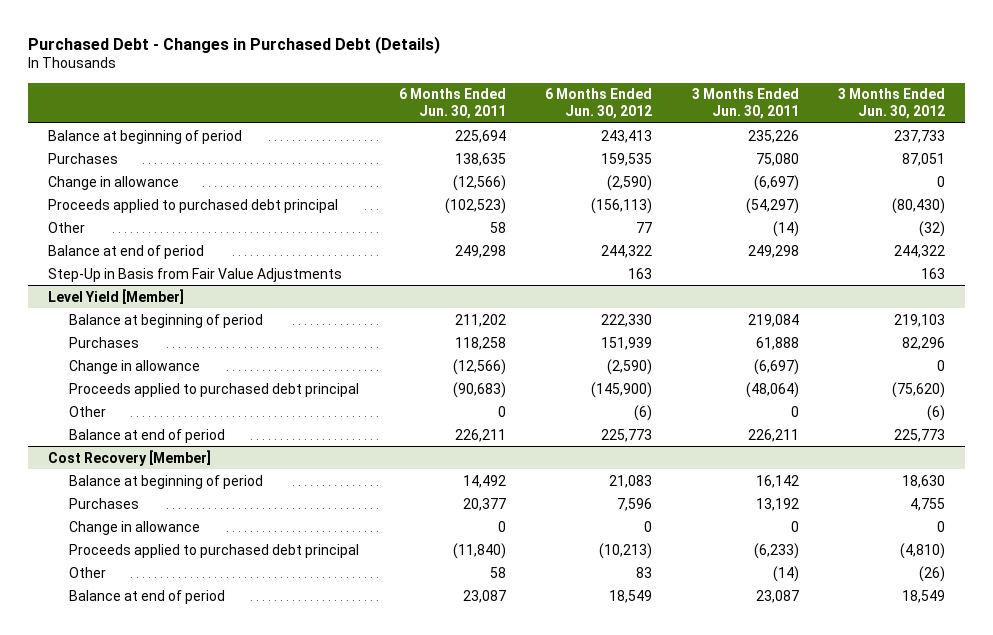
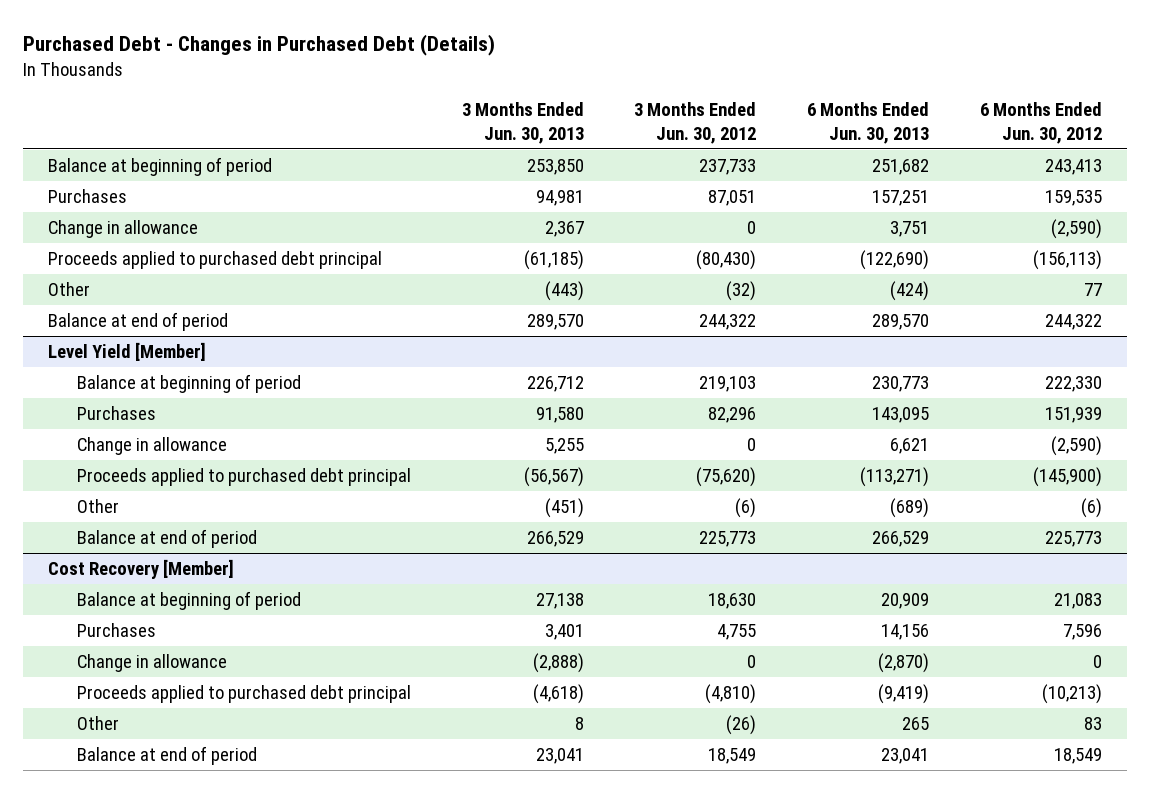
[398,88,506,120] 6 Months Ended Jun. 30, 2011 -> none
[691,88,799,120] 3 Months Ended Jun. 30, 2011 -> none
none -> [461,102,584,144] 3 Months Ended Jun. 30, 2013
none -> [807,102,930,144] 6 Months Ended Jun. 30, 2013
[47,267,342,282] Step-Up in Basis from Fair Value Adjustments -> none

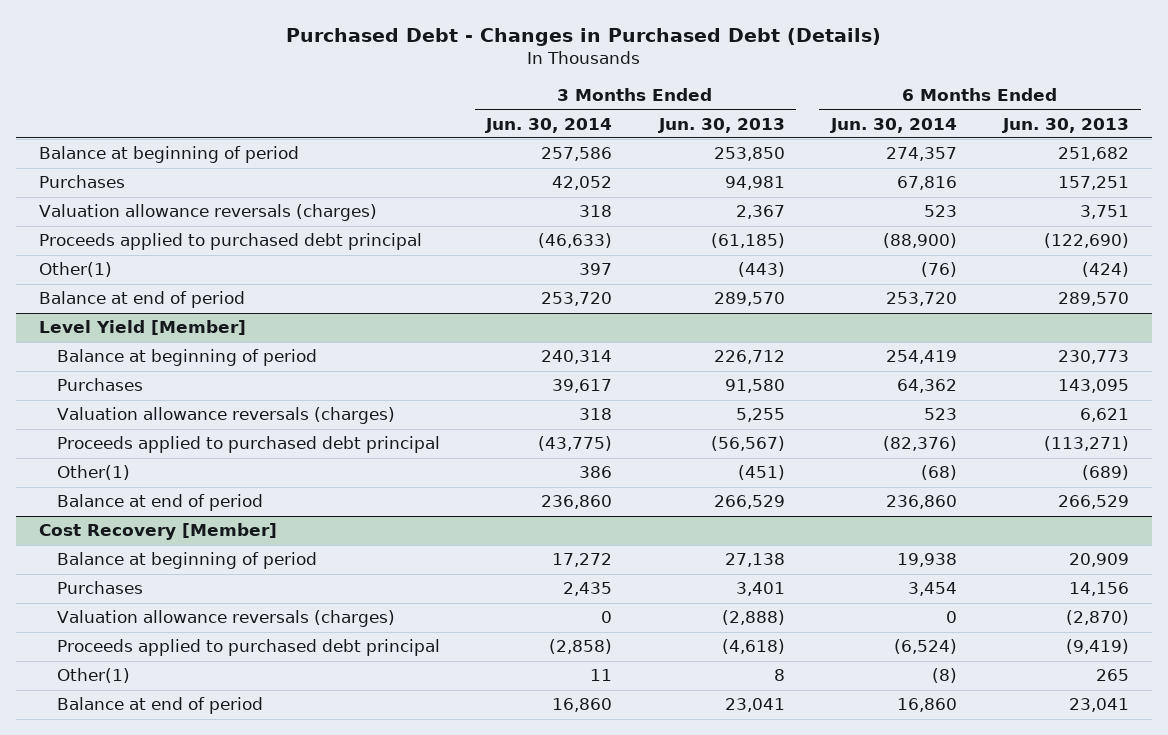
[634,102,757,144] 3 Months Ended Jun. 30, 2012 -> none
[979,102,1102,144] 6 Months Ended Jun. 30, 2012 -> none
none -> [485,117,613,133] Jun. 30, 2014
none -> [829,117,957,133] Jun. 30, 2014
[48,219,199,238] Change in allowance -> [38,204,377,222] Valuation allowance reversals (charges)
[48,281,91,296] Other -> [38,262,112,278] Other(1)
[76,436,227,455] Change in allowance -> [56,407,395,425] Valuation allowance reversals (charges)
[76,498,119,513] Other -> [56,465,130,481] Other(1)
[76,653,227,672] Change in allowance -> [56,610,395,628] Valuation allowance reversals (charges)
[76,715,119,730] Other -> [56,668,130,684] Other(1)

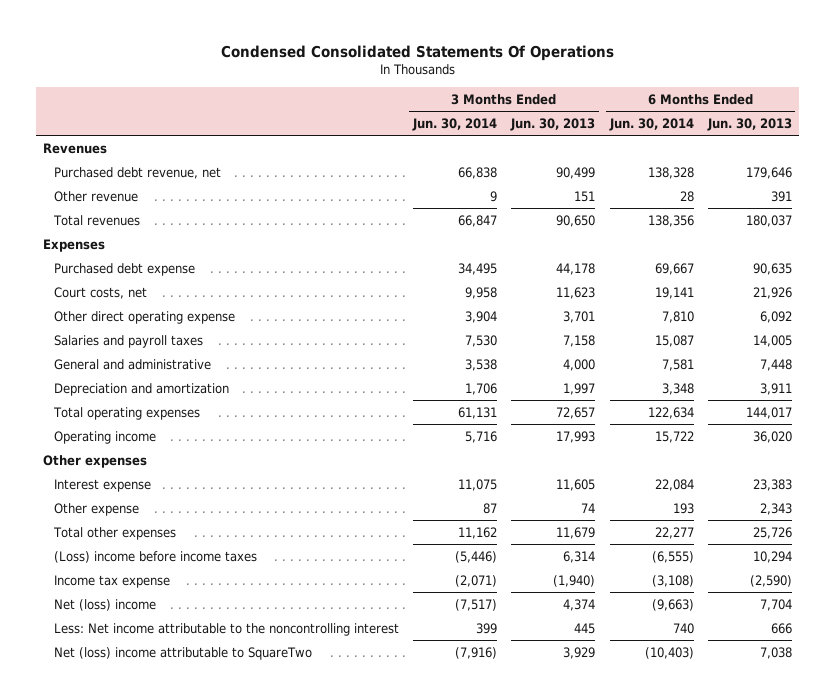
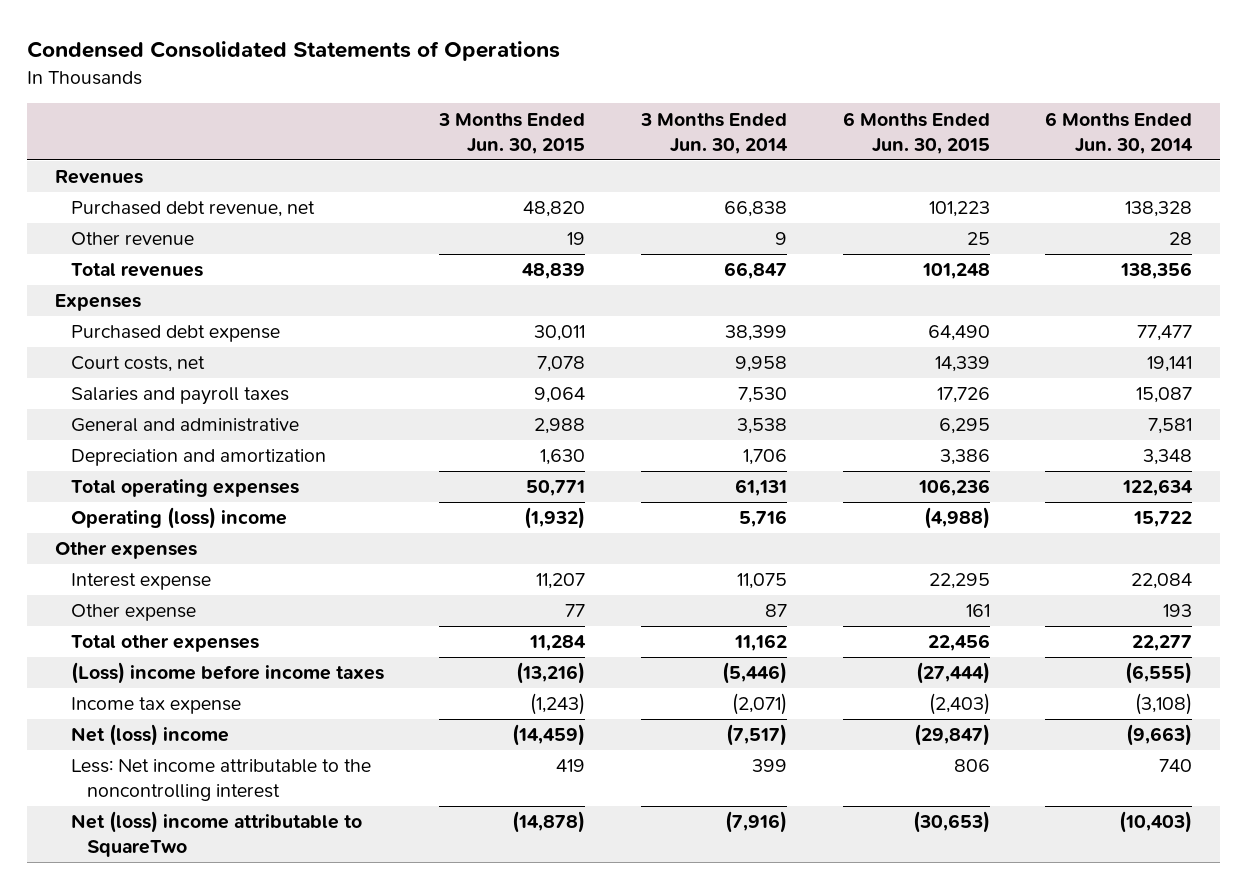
[220,44,614,61] Condensed Consolidated Statements Of Operations -> [26,41,560,62] Condensed Consolidated Statements of Operations
[510,117,596,131] Jun. 30, 2013 -> none
[706,117,792,131] Jun. 30, 2013 -> none
none -> [438,112,586,154] 3 Months Ended Jun. 30, 2015
none -> [842,111,990,154] 6 Months Ended Jun. 30, 2015
[457,262,497,275] 34,495 -> [724,325,787,342] 38,399
[654,262,694,275] 69,667 -> [1137,325,1193,342] 77,477
[53,310,235,324] Other direct operating expense -> none
[53,430,156,444] Operating income -> [70,507,287,530] Operating (loss) income

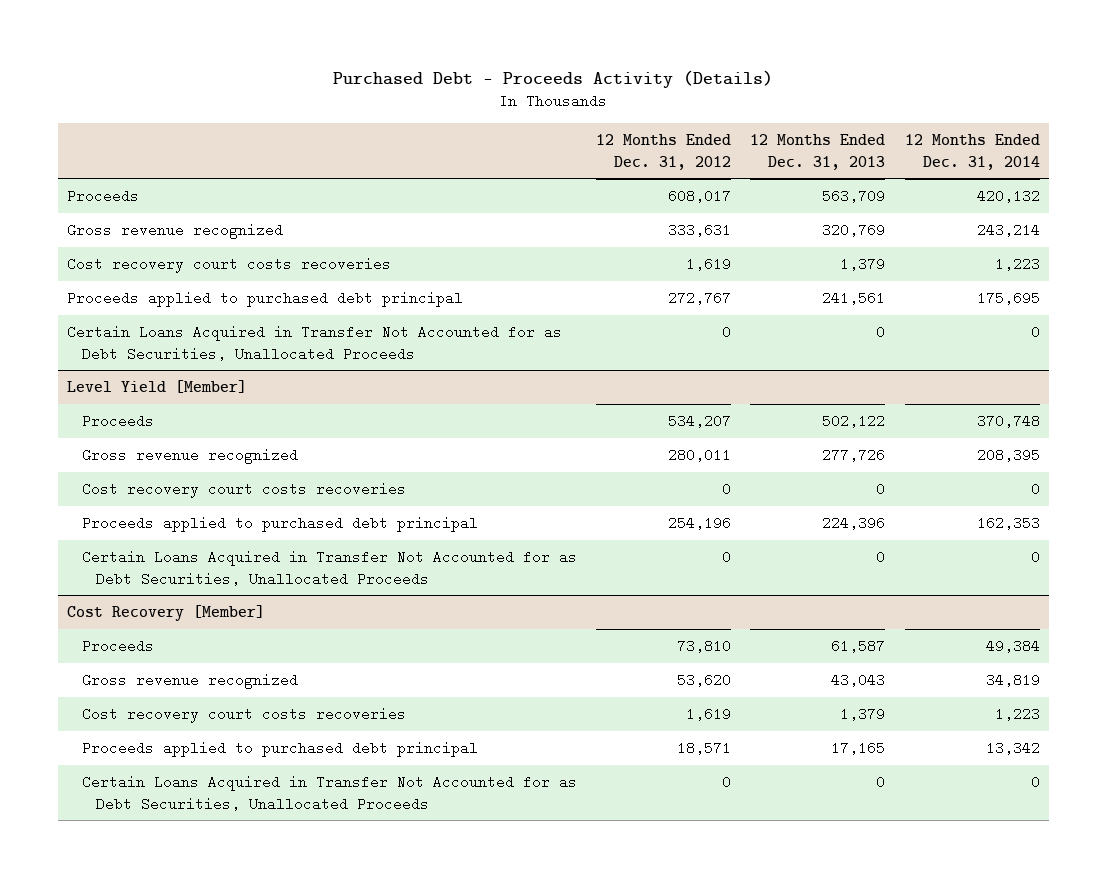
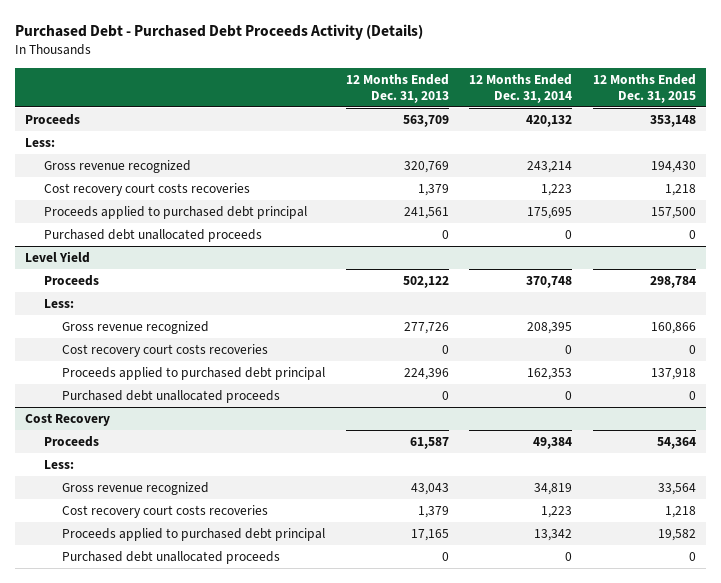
[333,69,774,88] Purchased Debt - Proceeds Activity (Details) -> [15,24,424,41] Purchased Debt - Purchased Debt Proceeds Activity (Details)
[596,133,732,170] 12 Months Ended Dec. 31, 2012 -> none
none -> [592,73,696,104] 12 Months Ended Dec. 31, 2015
none -> [25,137,56,147] Less:
[67,324,563,361] Certain Loans Acquired in Transfer Not Accounted for as Debt Securities, Unallocated Proceeds -> [43,228,262,242] Purchased debt unallocated proceeds
[67,379,248,393] Level Yield [Member] -> [25,250,91,263] Level Yield
none -> [43,298,74,308] Less:
[81,549,577,586] Certain Loans Acquired in Transfer Not Accounted for as Debt Securities, Unallocated Proceeds -> [62,389,281,403] Purchased debt unallocated proceeds
[67,604,266,621] Cost Recovery [Member] -> [25,412,111,426] Cost Recovery
none -> [43,459,74,469] Less:
[81,774,577,811] Certain Loans Acquired in Transfer Not Accounted for as Debt Securities, Unallocated Proceeds -> [62,550,281,564] Purchased debt unallocated proceeds

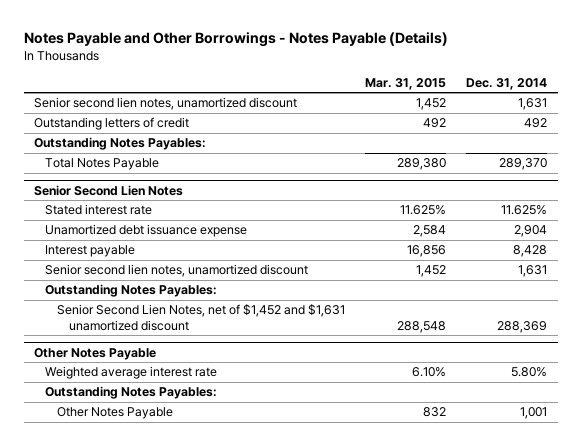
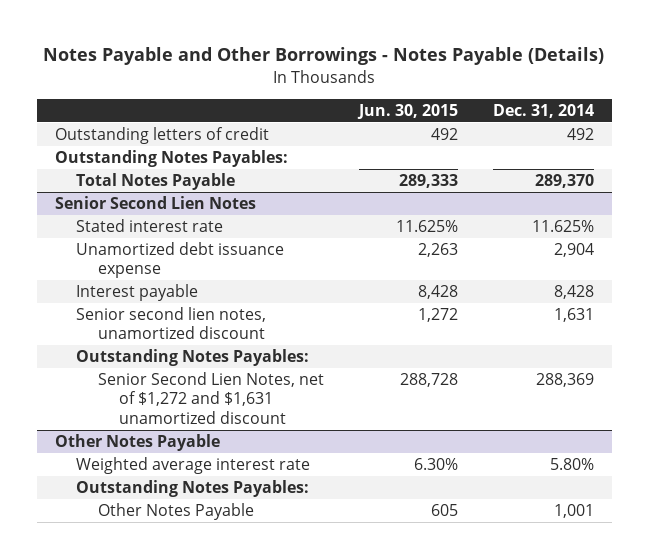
[365,78,447,91] Mar. 31, 2015 -> none
none -> [357,103,459,119] Jun. 30, 2015
[33,97,297,111] Senior second lien notes, unamortized discount -> none
[57,304,346,331] Senior Second Lien Notes, net of $1,452 and $1,631 unamortized discount -> [97,372,324,424] Senior Second Lien Notes, net of $1,272 and $1,631 unamortized discount

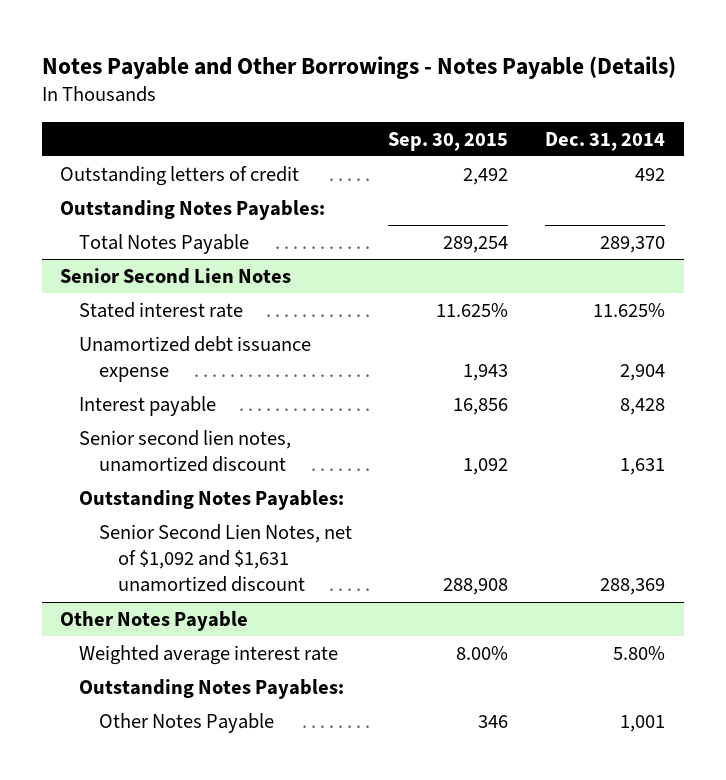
[357,103,459,119] Jun. 30, 2015 -> none
none -> [388,131,509,151] Sep. 30, 2015
[97,372,324,424] Senior Second Lien Notes, net of $1,272 and $1,631 unamortized discount -> [98,523,352,593] Senior Second Lien Notes, net of $1,092 and $1,631 unamortized discount

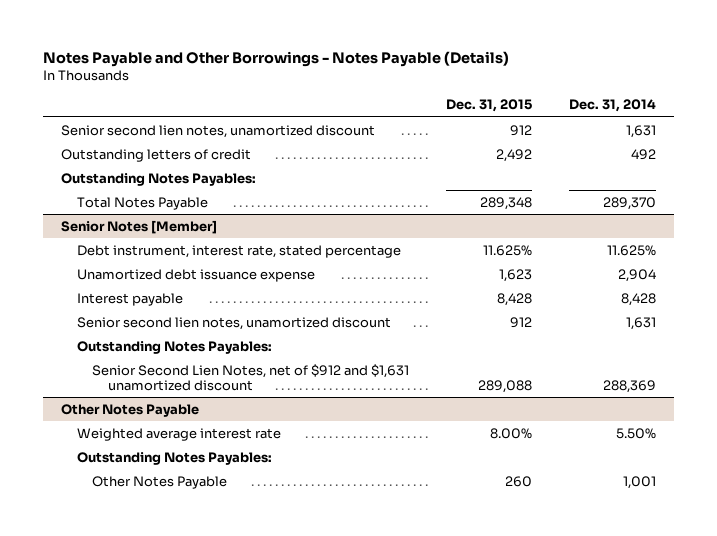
[388,131,509,151] Sep. 30, 2015 -> none
none -> [446,99,533,113] Dec. 31, 2015
none -> [61,124,376,138] Senior second lien notes, unamortized discount
[60,267,292,284] Senior Second Lien Notes -> [61,219,218,234] Senior Notes [Member]
[79,301,244,318] Stated interest rate -> [76,244,401,258] Debt instrument, interest rate, stated percentage
[98,523,352,593] Senior Second Lien Notes, net of $1,092 and $1,631 unamortized discount -> [92,363,410,391] Senior Second Lien Notes, net of $912 and $1,631 unamortized discount
[613,645,666,660] 5.80% -> [615,427,656,439] 5.50%

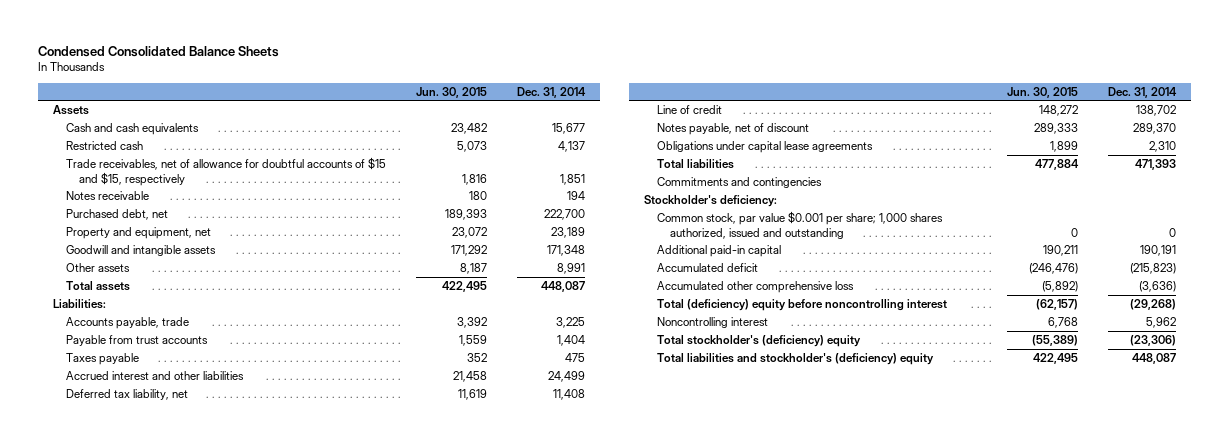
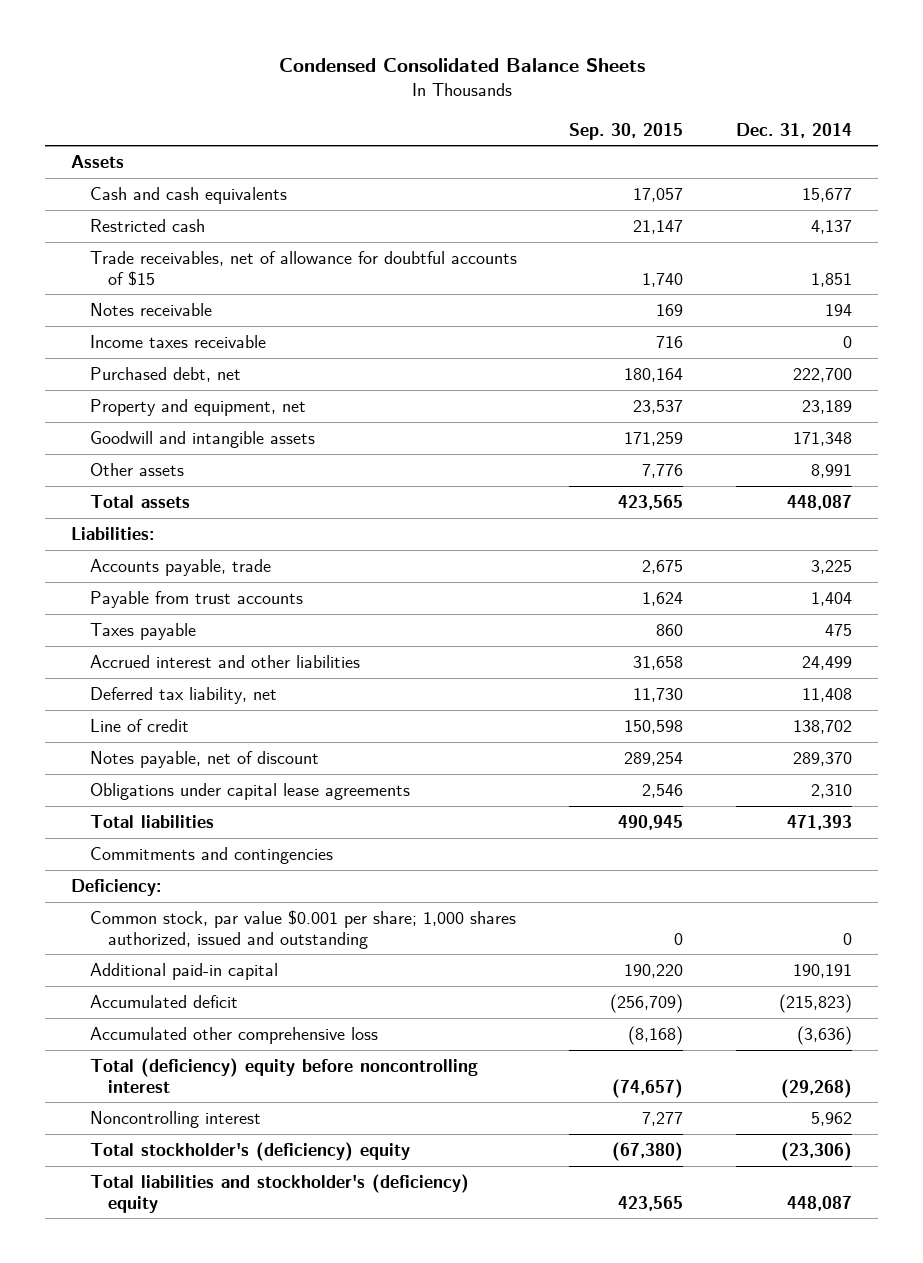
[416,86,488,98] Jun. 30, 2015 -> none
none -> [569,122,684,140] Sep. 30, 2015
[66,157,387,186] Trade receivables, net of allowance for doubtful accounts of $15 and $15, respectively -> [89,251,517,286] Trade receivables, net of allowance for doubtful accounts of $15
none -> [89,335,266,349] Income taxes receivable
[643,195,777,208] Stockholder's deficiency: -> [71,879,162,897] Deficiency:

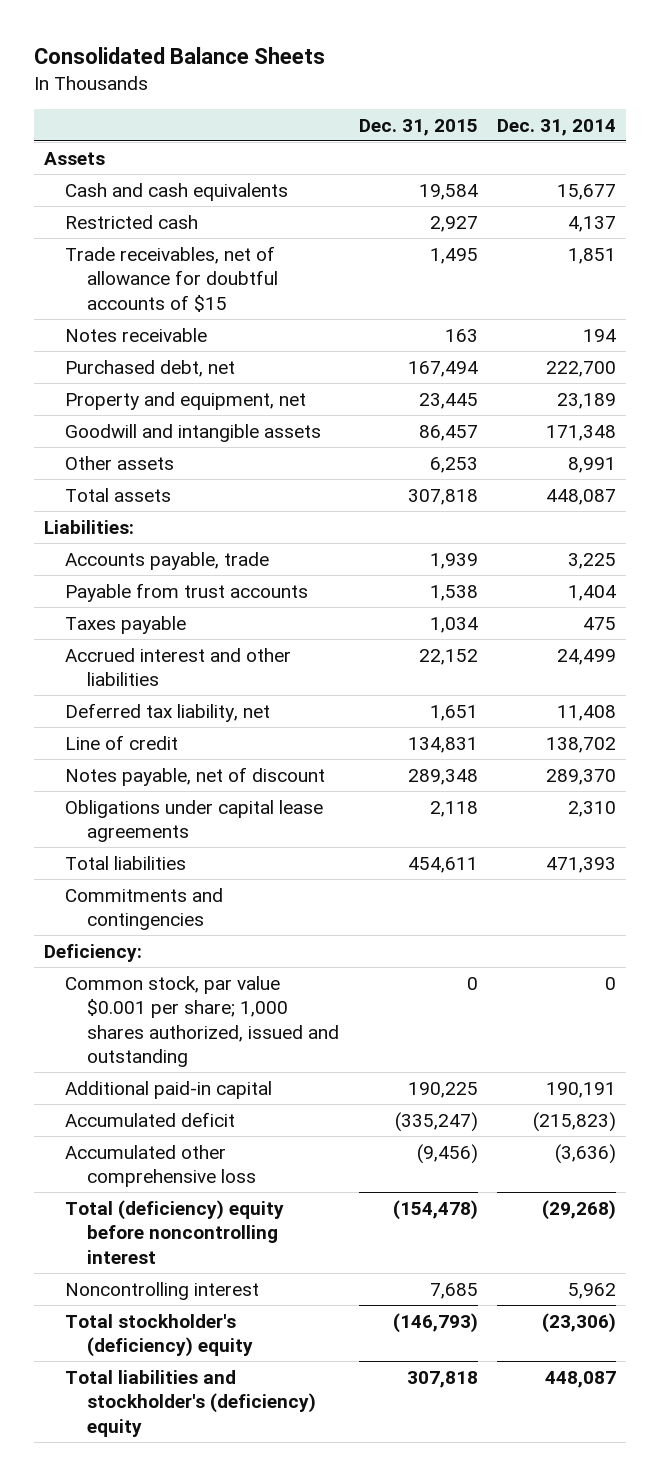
[278,58,645,73] Condensed Consolidated Balance Sheets -> [33,46,325,64] Consolidated Balance Sheets
[569,122,684,140] Sep. 30, 2015 -> none
none -> [358,118,478,136] Dec. 31, 2015
[89,335,266,349] Income taxes receivable -> none

